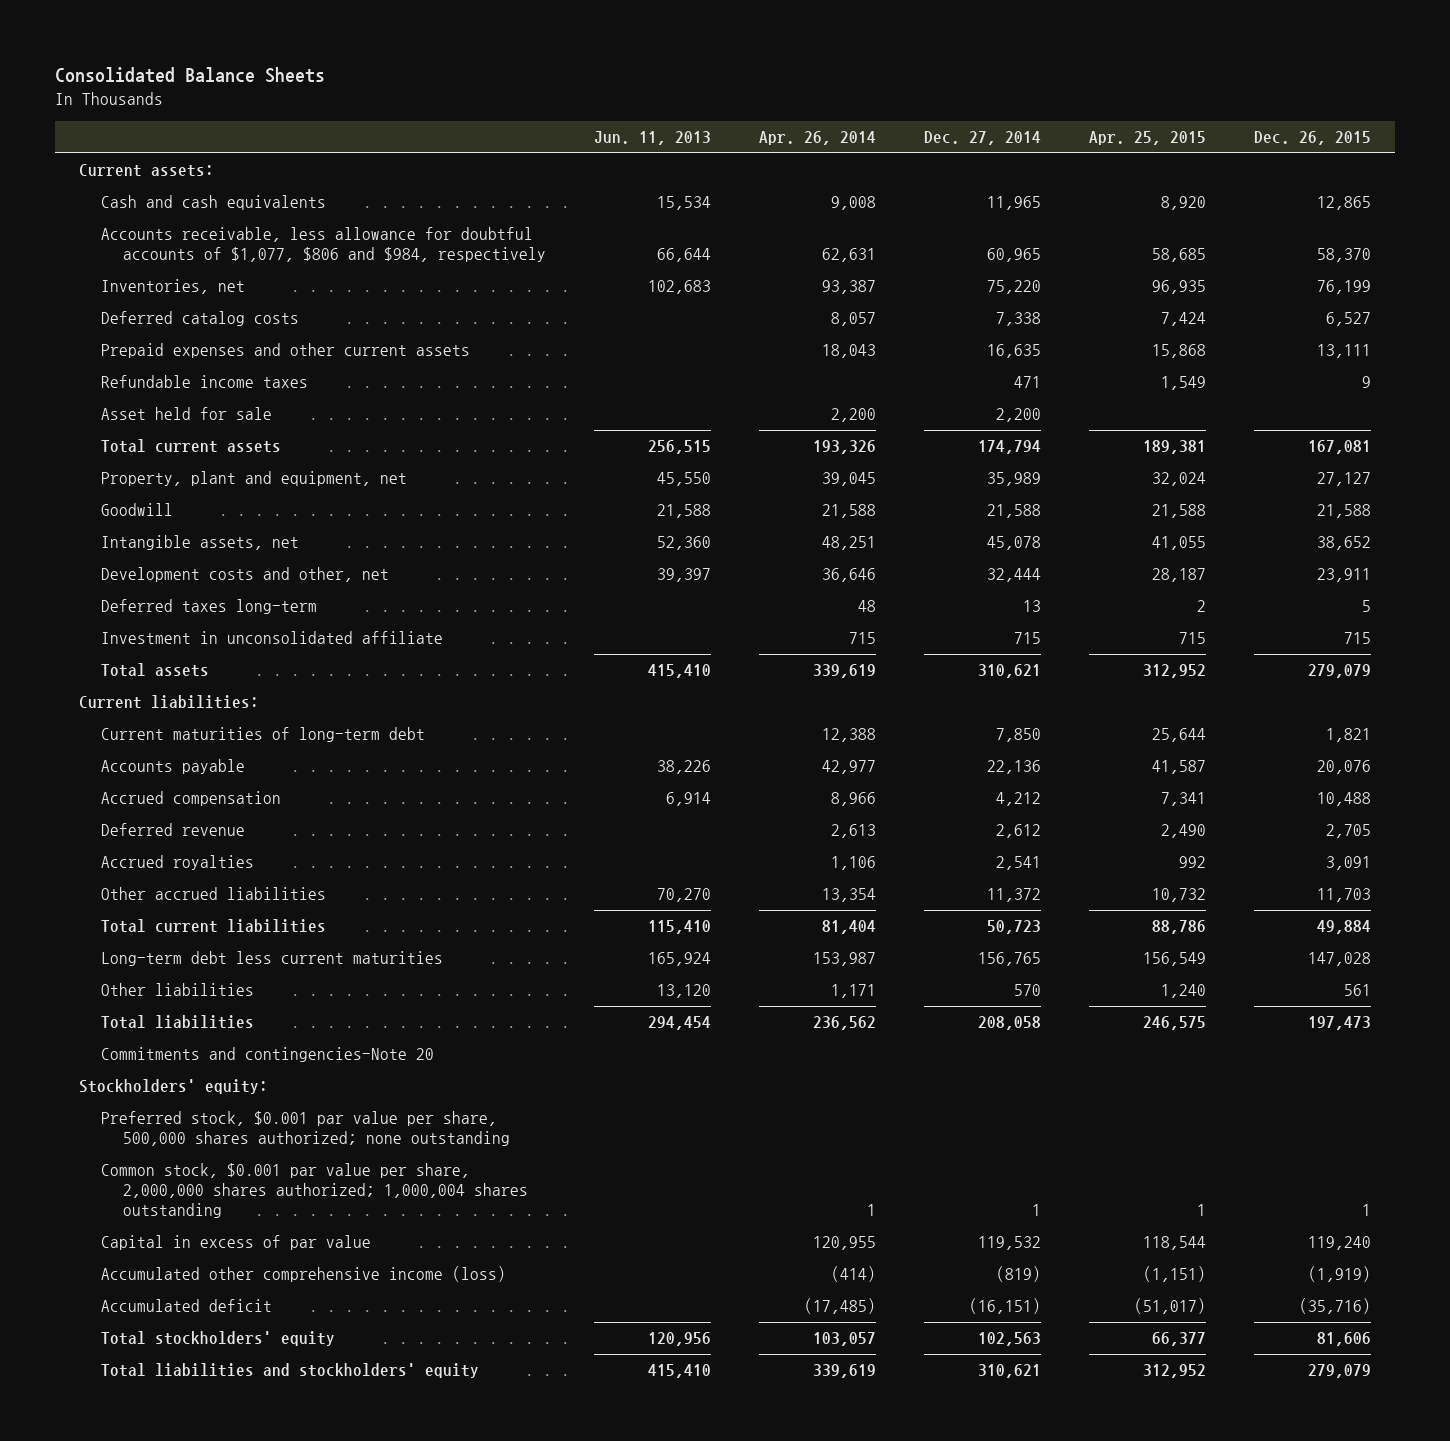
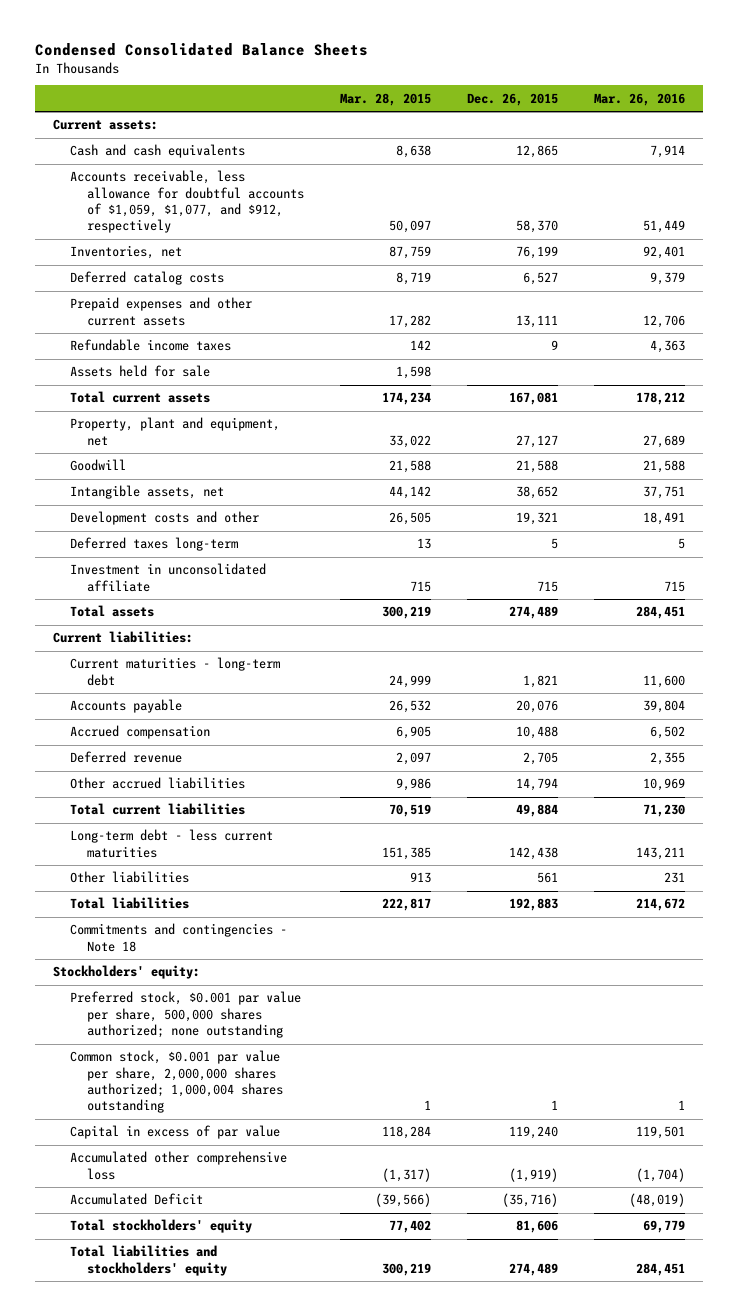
[54,66,325,83] Consolidated Balance Sheets -> [35,43,369,57] Condensed Consolidated Balance Sheets
[593,131,711,146] Jun. 11, 2013 -> none
[758,131,876,146] Apr. 26, 2014 -> none
[923,131,1041,146] Dec. 27, 2014 -> none
[1088,131,1206,146] Apr. 25, 2015 -> none
none -> [339,92,431,106] Mar. 28, 2015
none -> [593,92,685,106] Mar. 26, 2016
[100,227,546,263] Accounts receivable, less allowance for doubtful accounts of $1,077, $806 and $984, respectively -> [69,170,304,234] Accounts receivable, less allowance for doubtful accounts of $1,059, $1,077, and $912, respectively
[100,407,272,421] Asset held for sale -> [69,365,210,378] Assets held for sale
[100,567,389,583] Development costs and other, net -> [69,511,259,526] Development costs and other
[1316,568,1371,583] 23,911 -> [515,512,558,526] 19,321
[1307,664,1371,679] 279,079 -> [508,606,558,620] 274,489
[100,727,425,743] Current maturities of long-term debt -> [69,657,280,686] Current maturities - long-term debt
[100,855,254,871] Accrued royalties -> none
[1316,888,1371,903] 11,703 -> [515,778,558,792] 14,794
[100,951,443,967] Long-term debt less current maturities -> [69,829,273,858] Long-term debt - less current maturities
[1307,952,1371,967] 147,028 -> [508,846,558,860] 142,438
[1307,1016,1371,1031] 197,473 -> [508,898,558,912] 192,883
[100,1047,434,1063] Commitments and contingencies-Note 20 -> [69,923,287,952] Commitments and contingencies - Note 18
[100,1266,506,1283] Accumulated other comprehensive income (loss) -> [69,1151,287,1180] Accumulated other comprehensive loss
[100,1299,272,1313] Accumulated deficit -> [69,1193,203,1206] Accumulated Deficit
[1307,1364,1371,1379] 279,079 -> [508,1262,558,1276] 274,489

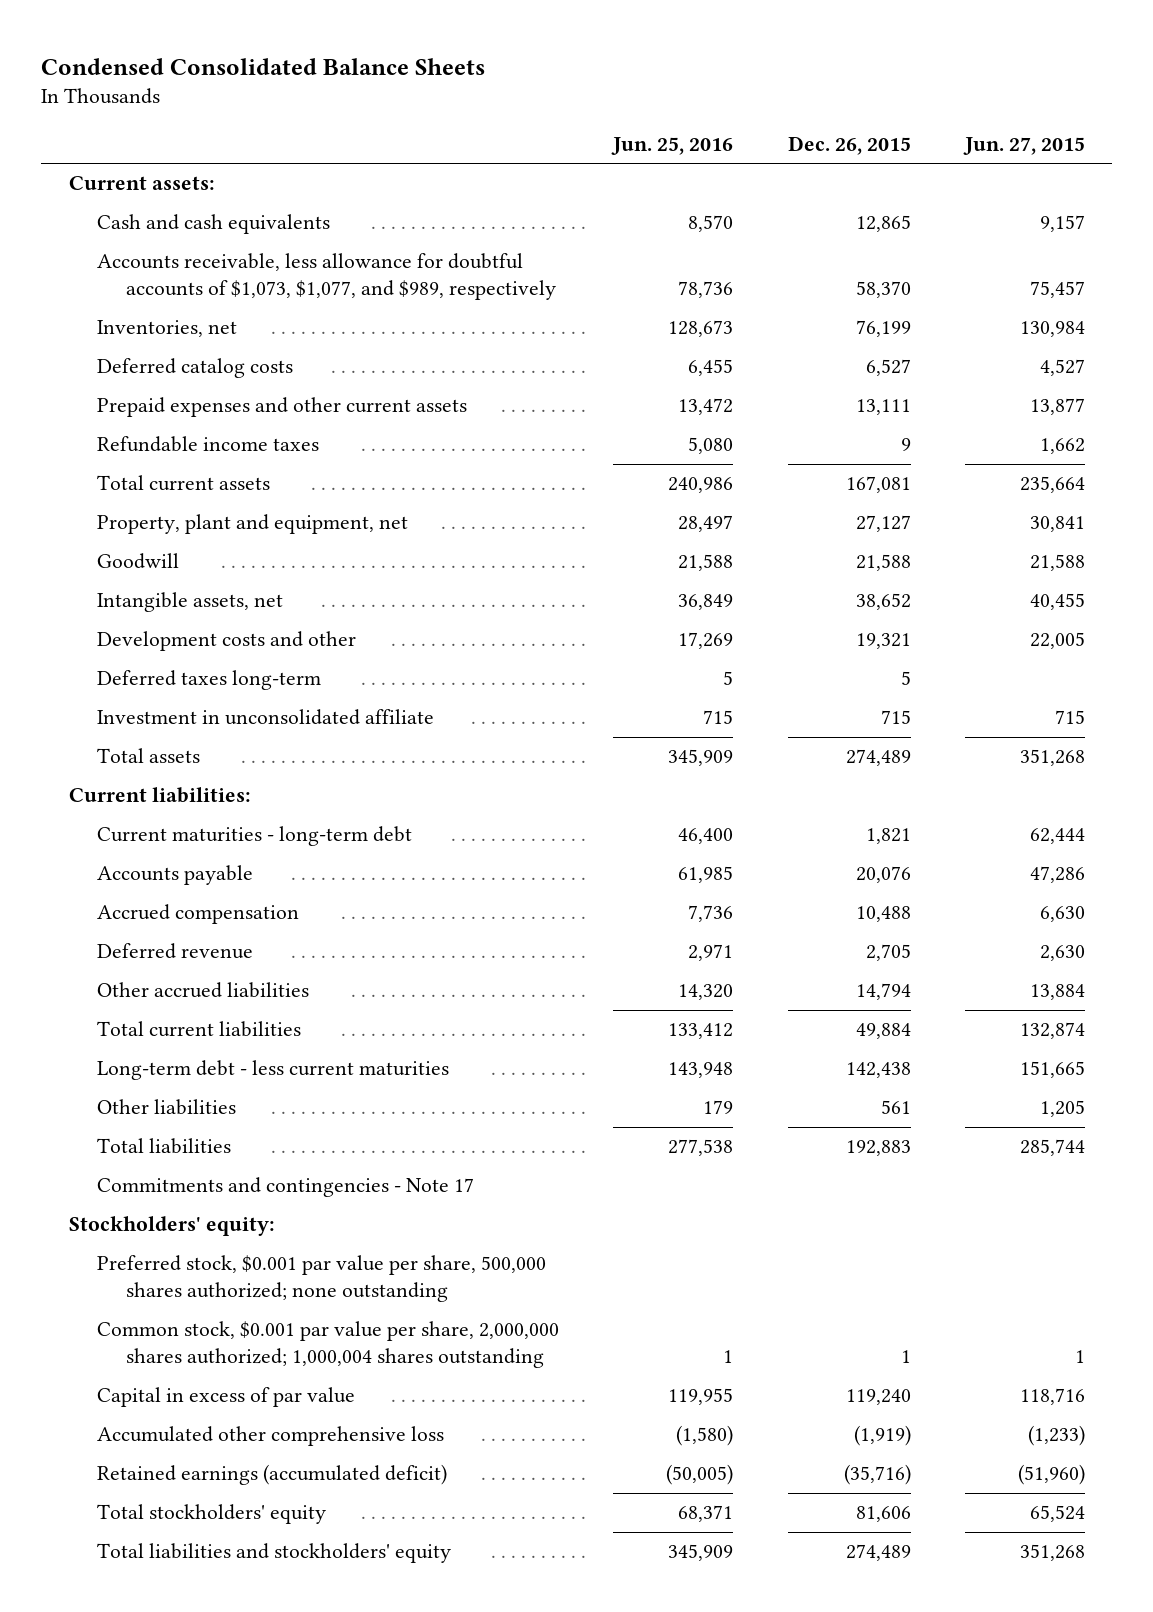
[339,92,431,106] Mar. 28, 2015 -> none
[593,92,685,106] Mar. 26, 2016 -> none
none -> [611,136,734,155] Jun. 25, 2016
none -> [962,136,1085,155] Jun. 27, 2015
[69,170,304,234] Accounts receivable, less allowance for doubtful accounts of $1,059, $1,077, and $912, respectively -> [97,253,556,301] Accounts receivable, less allowance for doubtful accounts of $1,073, $1,077, and $989, respectively
[69,365,210,378] Assets held for sale -> none
[69,923,287,952] Commitments and contingencies - Note 18 -> [97,1177,475,1198] Commitments and contingencies - Note 17
[69,1193,203,1206] Accumulated Deficit -> [97,1464,448,1486] Retained earnings (accumulated deficit)

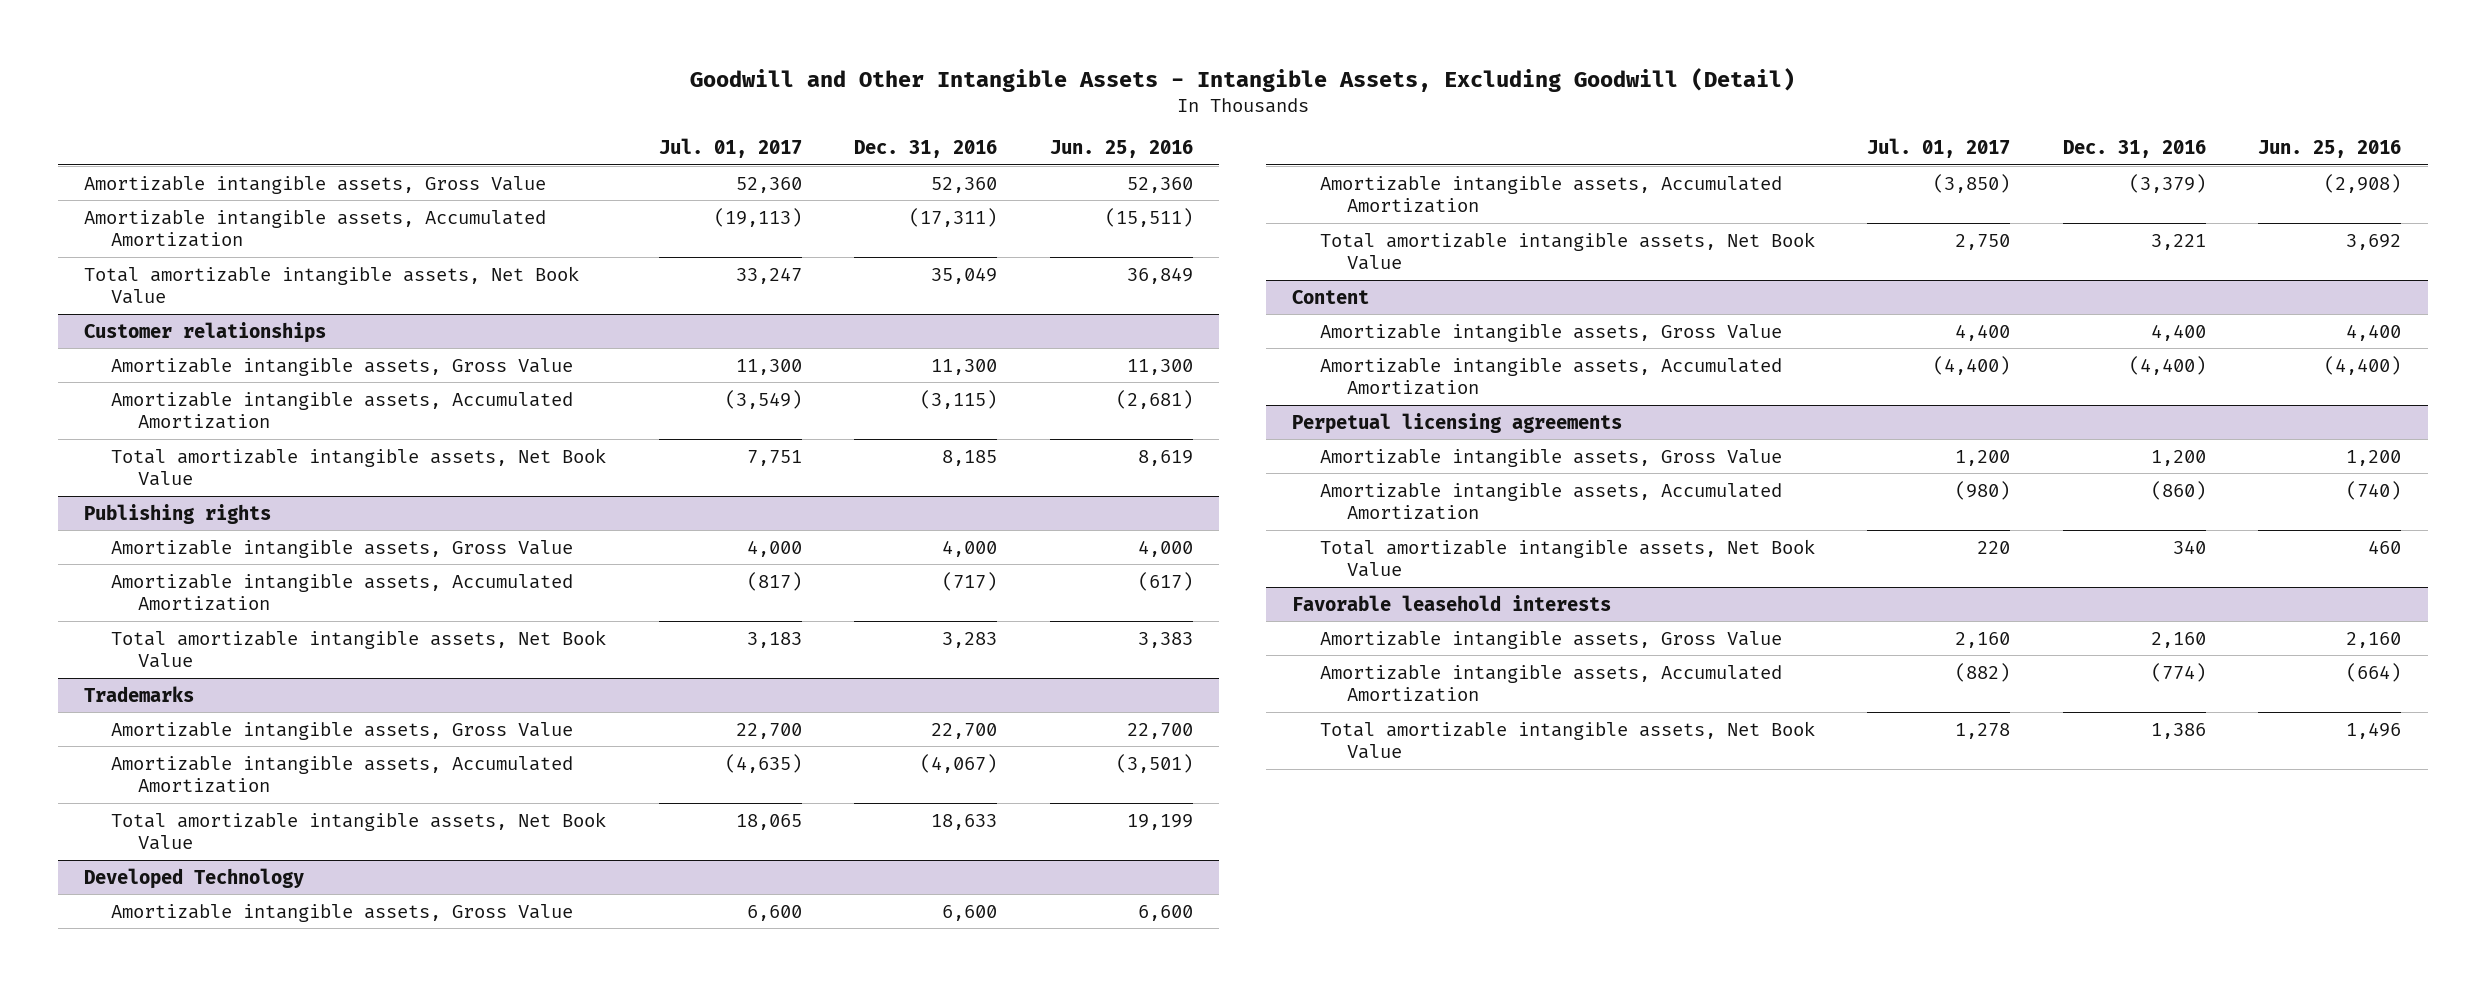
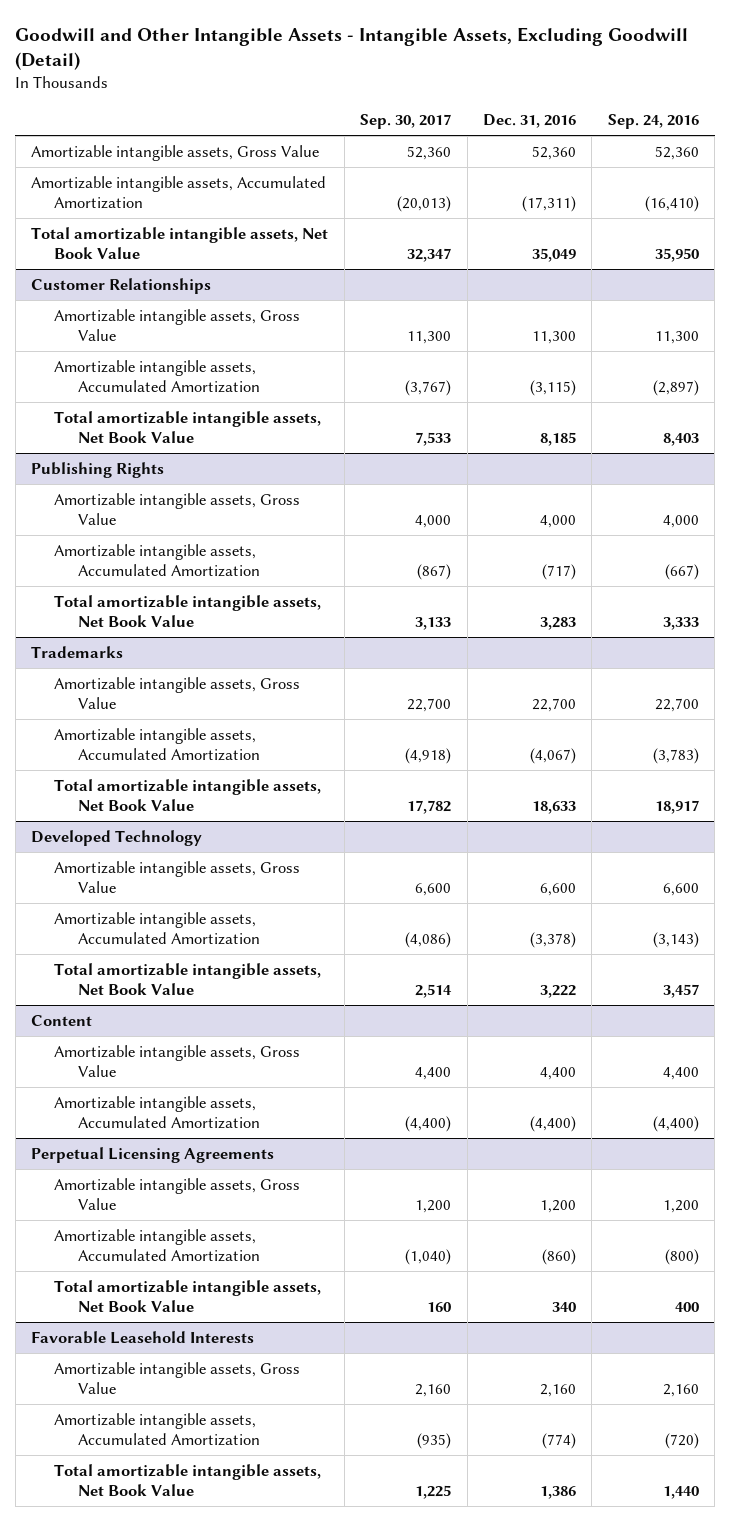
[658,138,802,159] Jul. 01, 2017 -> none
[1049,140,1193,159] Jun. 25, 2016 -> none
none -> [360,114,452,130] Sep. 30, 2017
none -> [607,114,699,130] Sep. 24, 2016
[84,321,327,343] Customer relationships -> [31,277,212,294] Customer Relationships
[84,503,272,524] Publishing rights -> [31,461,165,478] Publishing Rights
[2128,173,2206,193] (3,379) -> [530,932,577,949] (3,378)
[2150,233,2206,250] 3,221 -> [540,985,577,999] 3,222
[1292,412,1623,434] Perpetual licensing agreements -> [31,1146,275,1163] Perpetual Licensing Agreements
[1292,594,1612,611] Favorable leasehold interests -> [31,1330,255,1344] Favorable Leasehold Interests

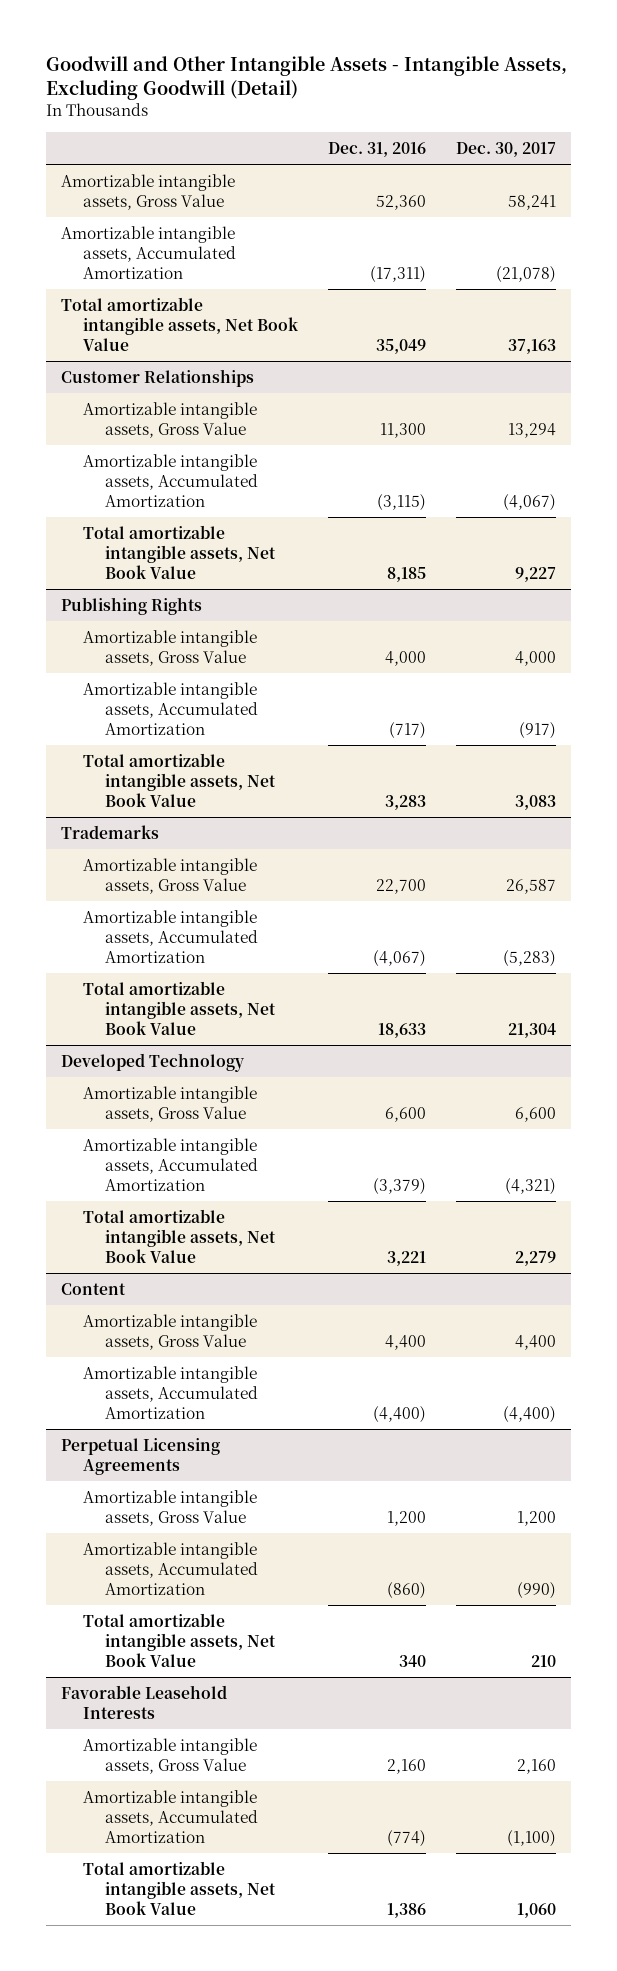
[360,114,452,130] Sep. 30, 2017 -> none
[607,114,699,130] Sep. 24, 2016 -> none
none -> [455,141,556,157] Dec. 30, 2017
[530,932,577,949] (3,378) -> [372,1177,426,1195] (3,379)
[540,985,577,999] 3,222 -> [386,1250,426,1266] 3,221

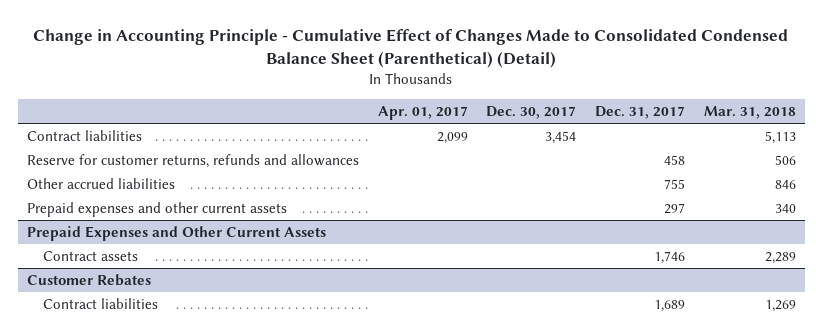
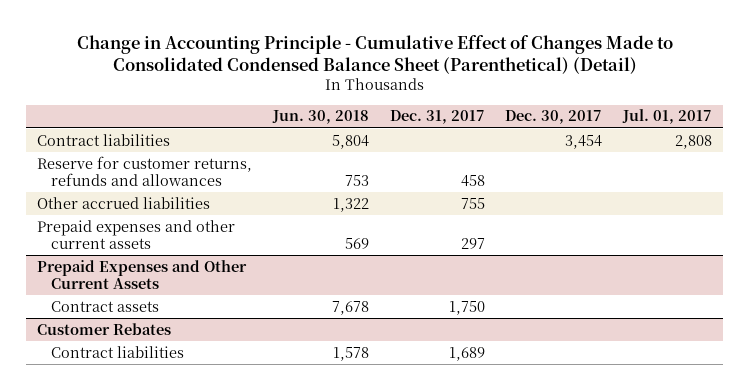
[377,106,468,121] Apr. 01, 2017 -> none
[703,106,796,120] Mar. 31, 2018 -> none
none -> [271,110,369,125] Jun. 30, 2018
none -> [622,109,713,125] Jul. 01, 2017
[653,251,685,265] 1,746 -> [448,300,485,315] 1,750

